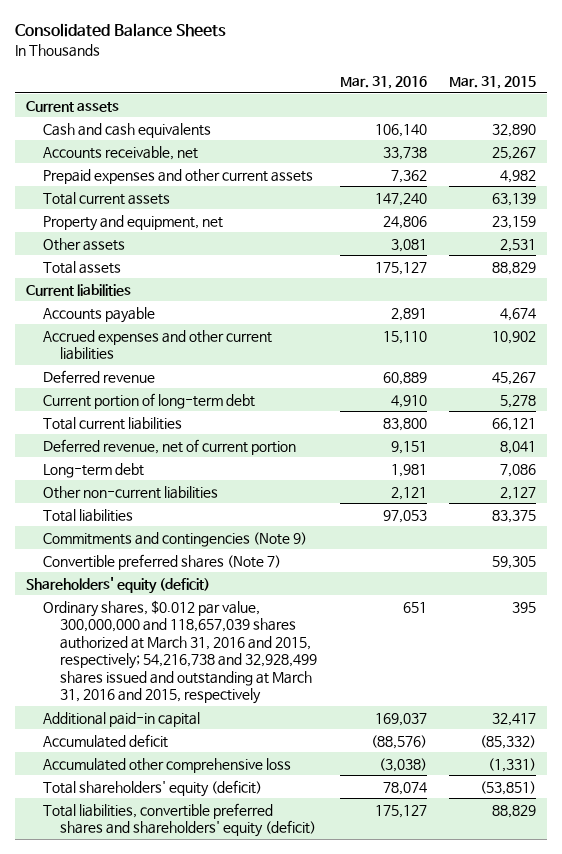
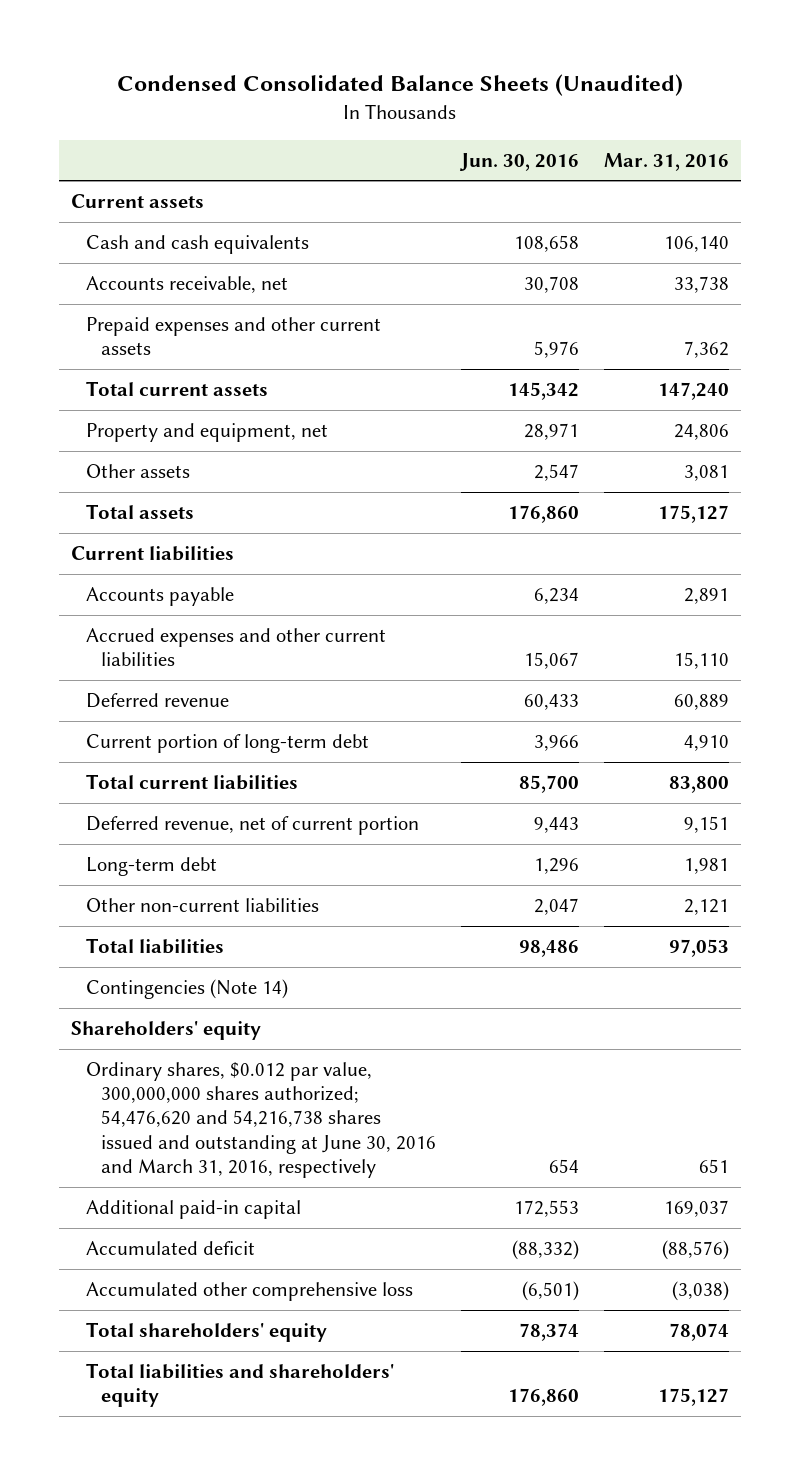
[14,23,226,38] Consolidated Balance Sheets -> [116,74,683,97] Condensed Consolidated Balance Sheets (Unaudited)
[449,76,537,90] Mar. 31, 2015 -> none
none -> [459,152,580,171] Jun. 30, 2016
[43,553,282,570] Convertible preferred shares (Note 7) -> none
[43,531,308,547] Commitments and contingencies (Note 9) -> [86,978,289,999] Contingencies (Note 14)
[25,576,210,594] Shareholders' equity (deficit) -> [71,1020,262,1040] Shareholders' equity
[43,599,318,705] Ordinary shares, $0.012 par value, 300,000,000 and 118,657,039 shares authorized at March 31, 2016 and 2015, respectively; 54,216,738 and 32,928,499 shares issued and outstanding at March 31, 2016 and 2015, respectively -> [86,1061,437,1178] Ordinary shares, $0.012 par value, 300,000,000 shares authorized; 54,476,620 and 54,216,738 shares issued and outstanding at June 30, 2016 and March 31, 2016, respectively
[43,779,263,797] Total shareholders' equity (deficit) -> [86,1321,328,1342] Total shareholders' equity
[43,802,317,838] Total liabilities, convertible preferred shares and shareholders' equity (deficit) -> [86,1362,395,1408] Total liabilities and shareholders' equity

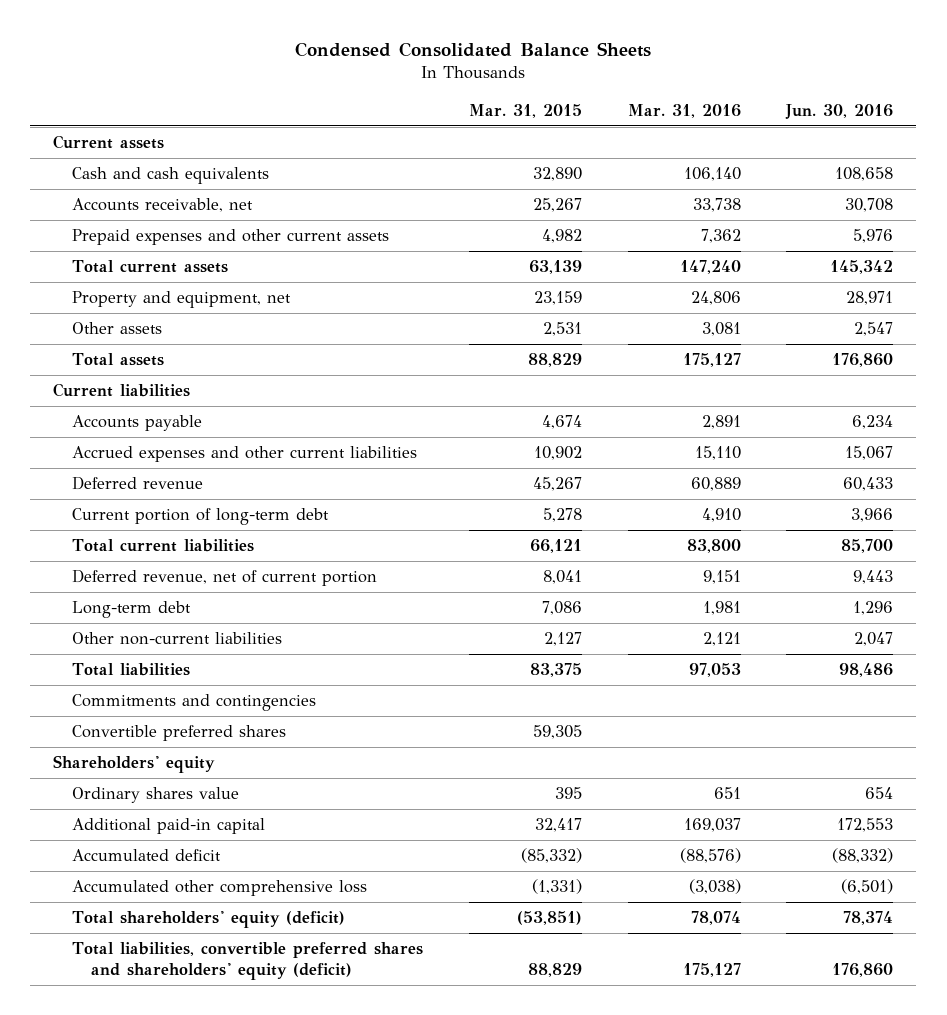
[116,74,683,97] Condensed Consolidated Balance Sheets (Unaudited) -> [295,41,652,57] Condensed Consolidated Balance Sheets
none -> [468,103,582,118] Mar. 31, 2015
[86,978,289,999] Contingencies (Note 14) -> [72,694,317,712] Commitments and contingencies
none -> [72,725,287,742] Convertible preferred shares
[86,1061,437,1178] Ordinary shares, $0.012 par value, 300,000,000 shares authorized; 54,476,620 and 54,216,738 shares issued and outstanding at June 30, 2016 and March 31, 2016, respectively -> [72,787,240,804] Ordinary shares value
[86,1321,328,1342] Total shareholders' equity -> [72,911,346,929] Total shareholders' equity (deficit)
[86,1362,395,1408] Total liabilities and shareholders' equity -> [72,942,424,981] Total liabilities, convertible preferred shares and shareholders' equity (deficit)

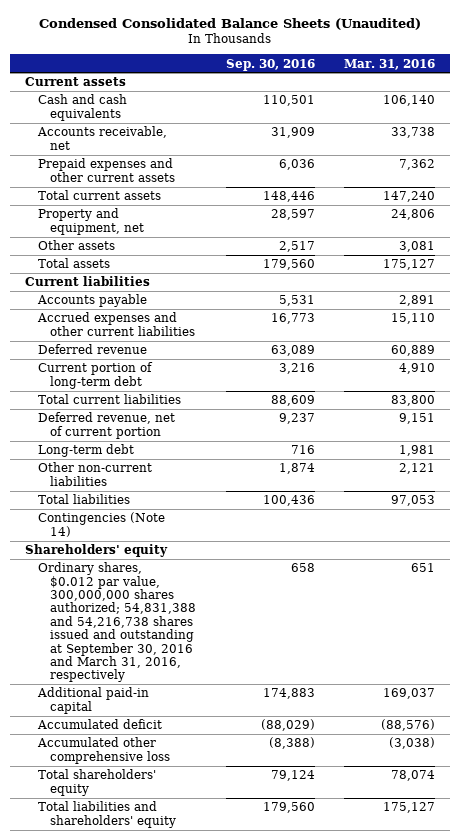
[295,41,652,57] Condensed Consolidated Balance Sheets -> [39,17,422,30] Condensed Consolidated Balance Sheets (Unaudited)
[468,103,582,118] Mar. 31, 2015 -> none
[785,103,894,119] Jun. 30, 2016 -> none
none -> [225,58,315,71] Sep. 30, 2016
[72,725,287,742] Convertible preferred shares -> none
[72,694,317,712] Commitments and contingencies -> [37,512,165,537] Contingencies (Note 14)
[72,787,240,804] Ordinary shares value -> [37,562,196,683] Ordinary shares, $0.012 par value, 300,000,000 shares authorized; 54,831,388 and 54,216,738 shares issued and outstanding at September 30, 2016 and March 31, 2016, respectively
[72,911,346,929] Total shareholders' equity (deficit) -> [37,769,156,796] Total shareholders' equity
[72,942,424,981] Total liabilities, convertible preferred shares and shareholders' equity (deficit) -> [37,801,176,828] Total liabilities and shareholders' equity

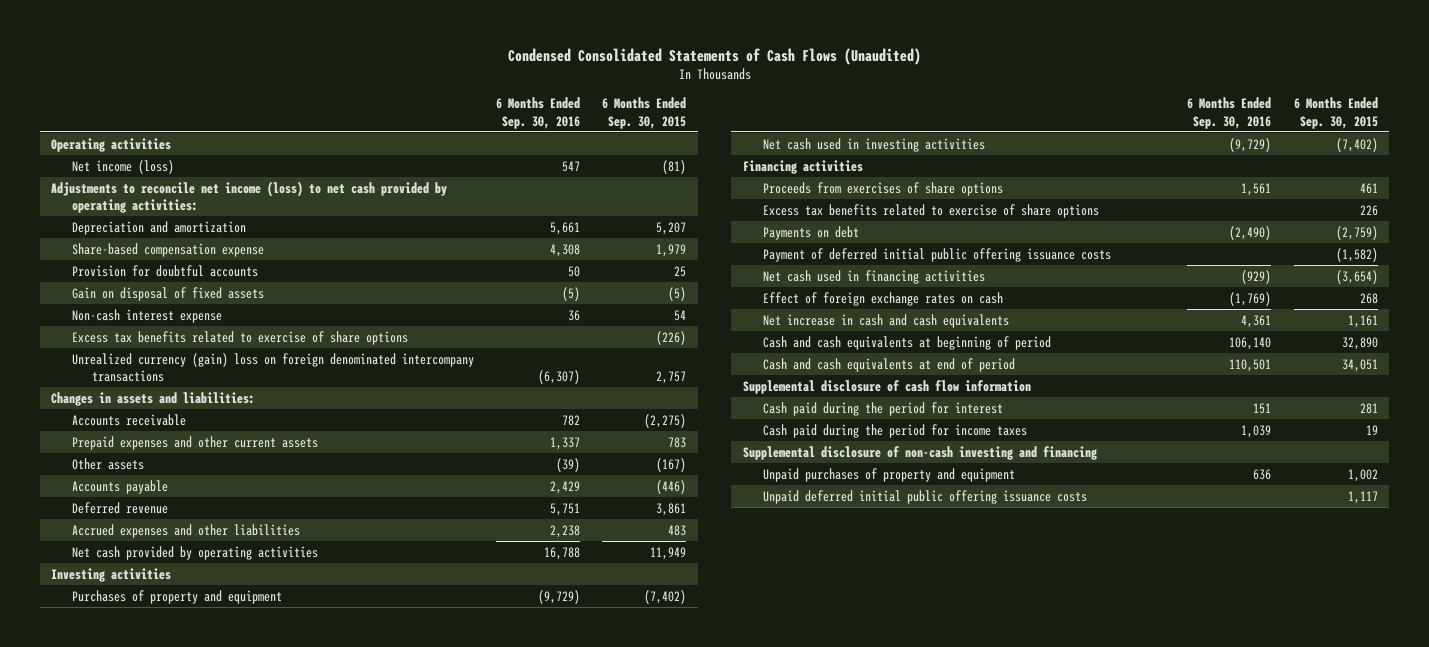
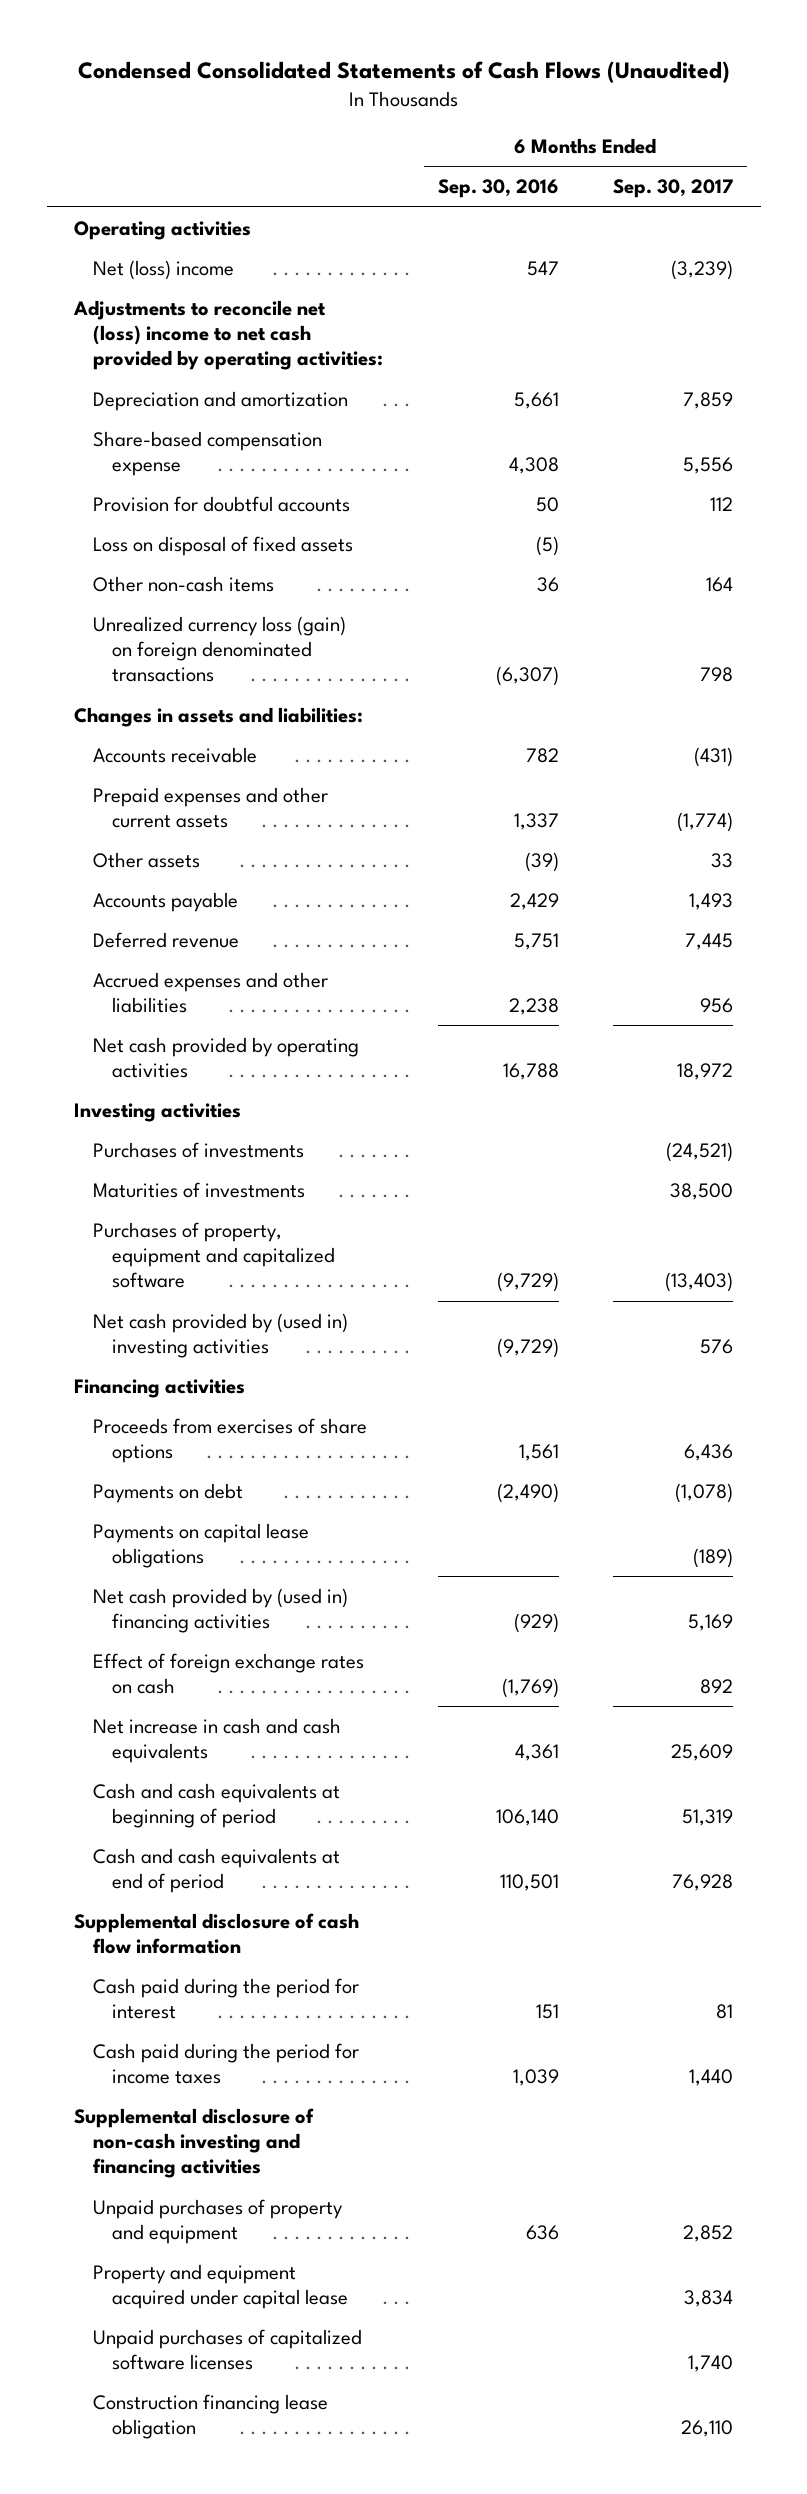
[602,97,687,129] 6 Months Ended Sep. 30, 2015 -> none
none -> [613,179,734,199] Sep. 30, 2017
[71,159,174,174] Net income (loss) -> [93,259,235,280] Net (loss) income
[51,180,448,213] Adjustments to reconcile net income (loss) to net cash provided by operating activities: -> [72,299,384,371] Adjustments to reconcile net (loss) income to net cash provided by operating activities:
[71,308,222,323] Non-cash interest expense -> none
[71,330,408,345] Excess tax benefits related to exercise of share options -> none
[71,286,264,301] Gain on disposal of fixed assets -> [93,535,354,556] Loss on disposal of fixed assets
none -> [93,575,275,592] Other non-cash items
[71,352,474,382] Unrealized currency (gain) loss on foreign denominated intercompany transactions -> [93,615,347,683] Unrealized currency loss (gain) on foreign denominated transactions
none -> [93,1141,305,1158] Purchases of investments
none -> [93,1181,306,1198] Maturities of investments
[71,589,282,604] Purchases of property and equipment -> [93,1221,336,1289] Purchases of property, equipment and capitalized software
[762,137,985,152] Net cash used in investing activities -> [93,1312,349,1359] Net cash provided by (used in) investing activities
[762,203,1099,218] Excess tax benefits related to exercise of share options -> none
[762,247,1111,262] Payment of deferred initial public offering issuance costs -> none
none -> [93,1522,310,1569] Payments on capital lease obligations
[762,269,985,284] Net cash used in financing activities -> [93,1587,349,1634] Net cash provided by (used in) financing activities
[742,445,1097,460] Supplemental disclosure of non-cash investing and financing -> [73,2107,314,2179] Supplemental disclosure of non-cash investing and financing activities
[762,489,1087,504] Unpaid deferred initial public offering issuance costs -> none
none -> [93,2263,349,2310] Property and equipment acquired under capital lease
none -> [93,2328,363,2371] Unpaid purchases of capitalized software licenses
none -> [93,2393,329,2440] Construction financing lease obligation

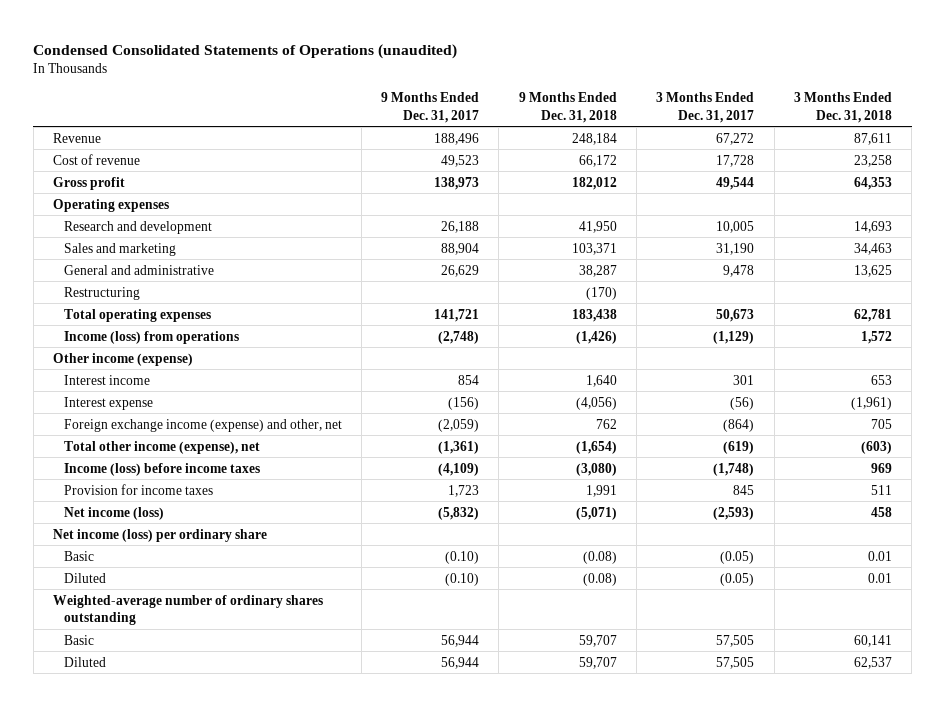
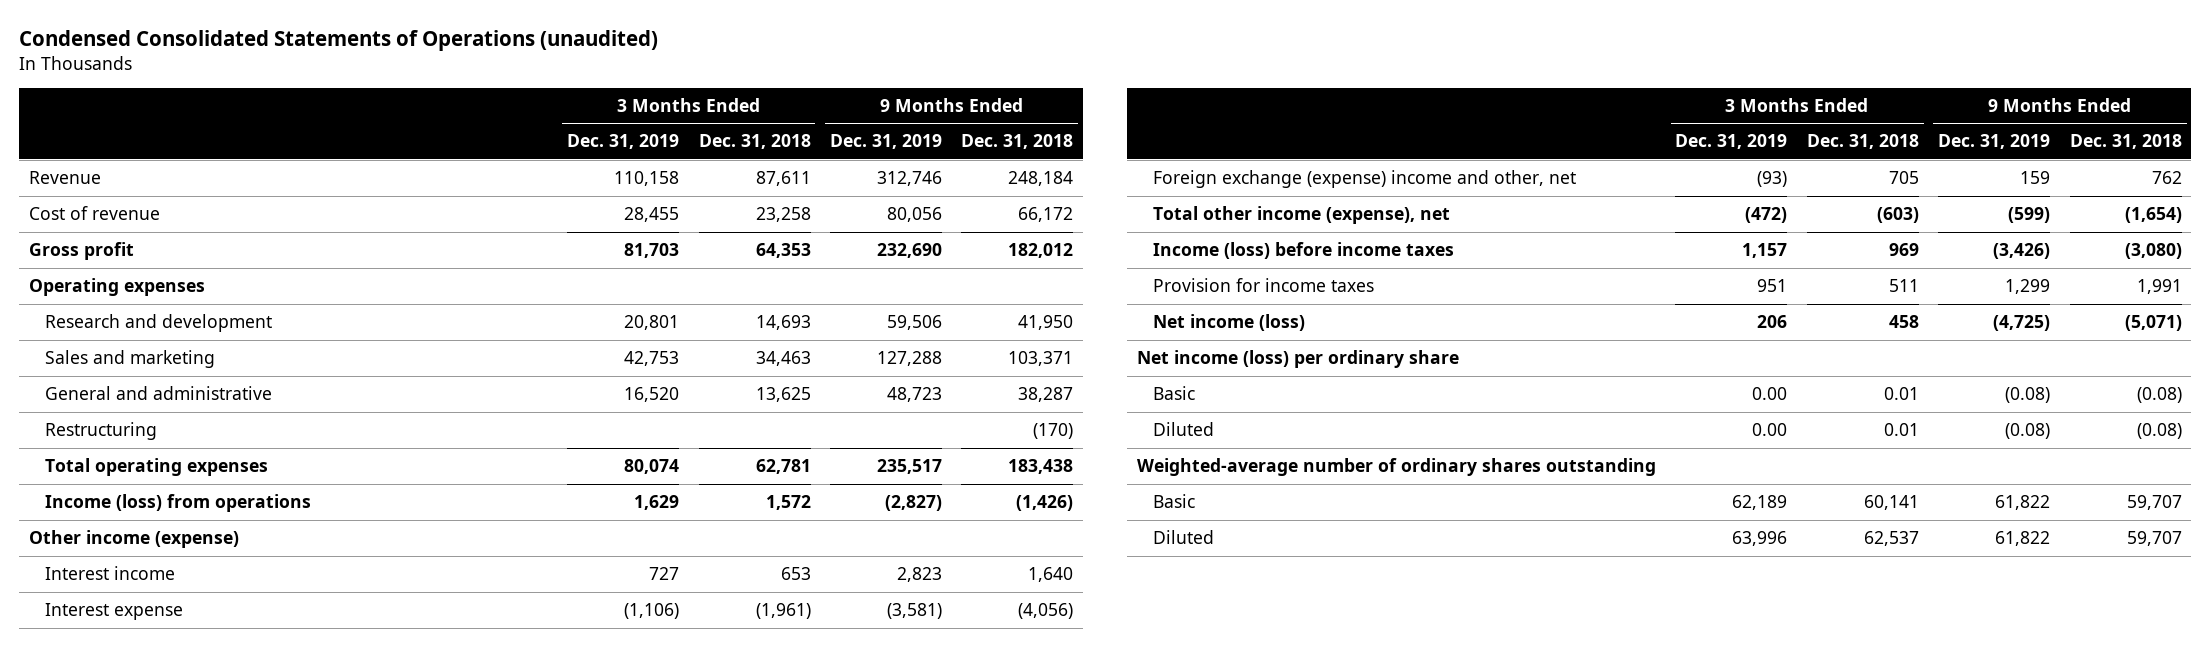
[381,92,480,123] 9 Months Ended Dec. 31, 2017 -> none
[656,92,755,123] 3 Months Ended Dec. 31, 2017 -> none
none -> [567,134,680,150] Dec. 31, 2019
none -> [829,134,942,150] Dec. 31, 2019
[63,418,342,432] Foreign exchange income (expense) and other, net -> [1153,170,1577,189] Foreign exchange (expense) income and other, net

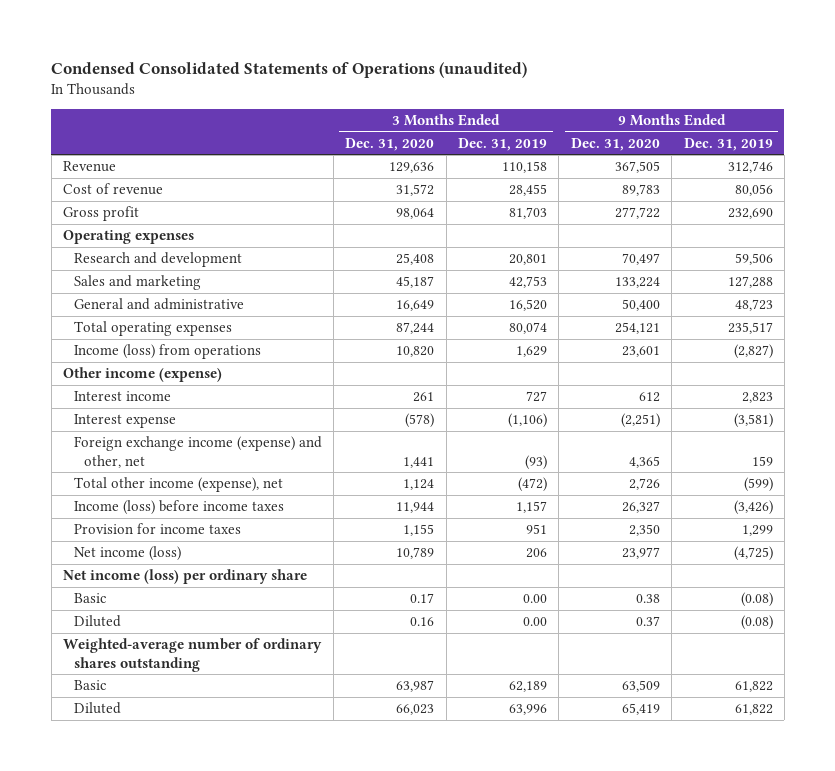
[698,134,811,150] Dec. 31, 2018 -> none
[961,134,1074,150] Dec. 31, 2018 -> none
none -> [345,137,435,151] Dec. 31, 2020
none -> [570,137,660,151] Dec. 31, 2020
[44,422,157,441] Restructuring -> none
[1153,170,1577,189] Foreign exchange (expense) income and other, net -> [73,436,322,468] Foreign exchange income (expense) and other, net

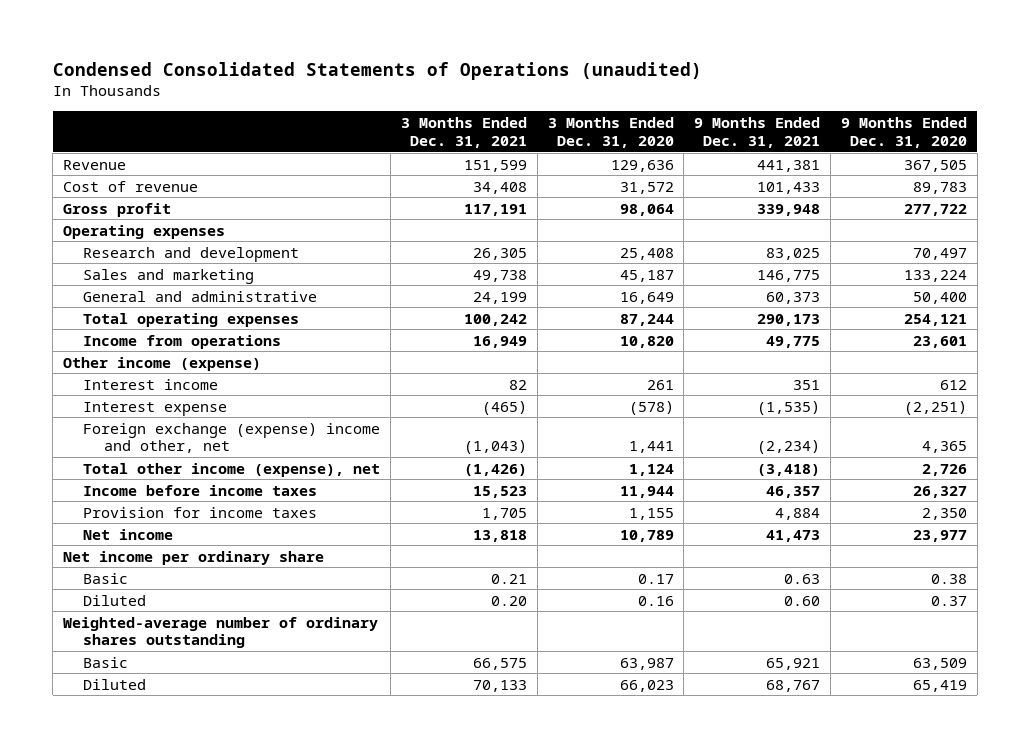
[458,137,548,151] Dec. 31, 2019 -> none
[683,137,773,151] Dec. 31, 2019 -> none
none -> [401,117,528,148] 3 Months Ended Dec. 31, 2021
none -> [694,117,821,148] 9 Months Ended Dec. 31, 2021
[73,344,261,360] Income (loss) from operations -> [83,334,282,349] Income from operations
[73,436,322,468] Foreign exchange income (expense) and other, net -> [83,422,381,454] Foreign exchange (expense) income and other, net
[73,500,284,516] Income (loss) before income taxes -> [83,484,318,496] Income before income taxes
[73,546,181,562] Net income (loss) -> [83,528,174,540] Net income
[62,569,307,585] Net income (loss) per ordinary share -> [62,550,324,565] Net income per ordinary share

